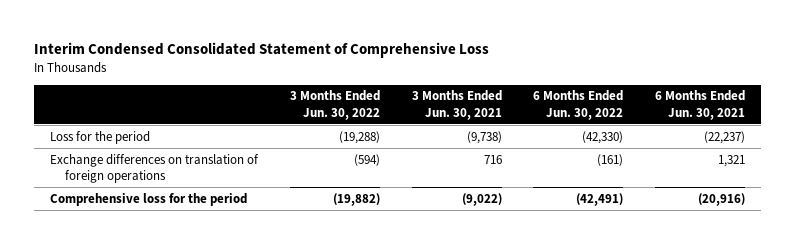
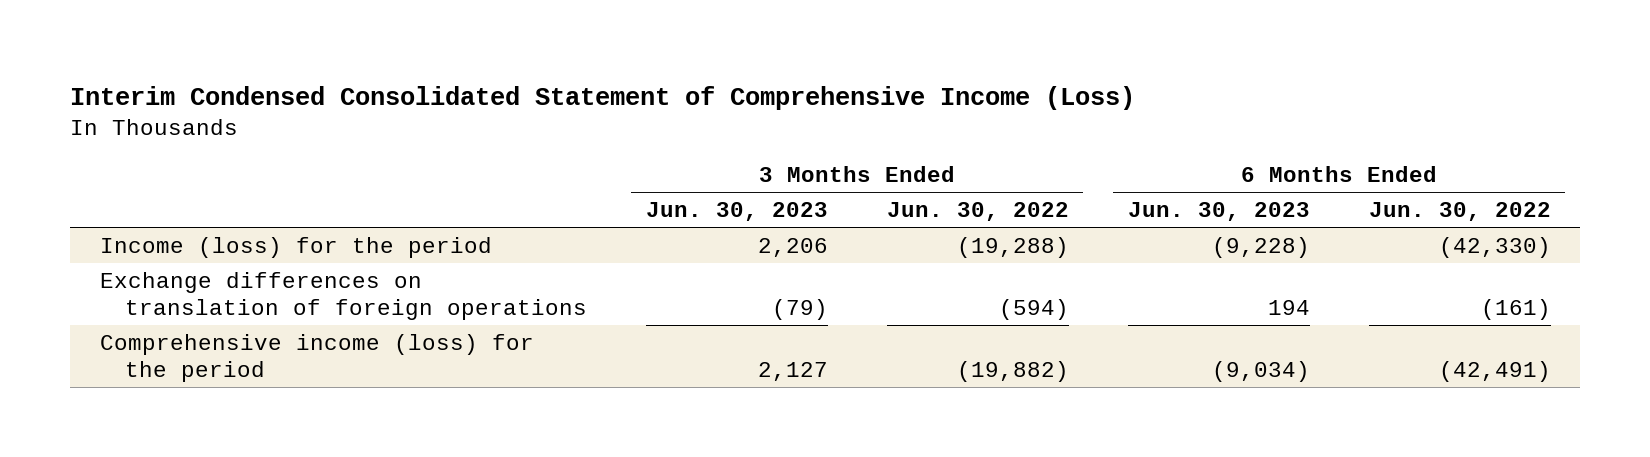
[34,42,490,59] Interim Condensed Consolidated Statement of Comprehensive Loss -> [70,86,1136,111] Interim Condensed Consolidated Statement of Comprehensive Income (Loss)
[411,90,502,120] 3 Months Ended Jun. 30, 2021 -> none
[654,90,745,120] 6 Months Ended Jun. 30, 2021 -> none
none -> [645,202,828,222] Jun. 30, 2023
none -> [1127,202,1310,222] Jun. 30, 2023
[50,130,151,144] Loss for the period -> [99,236,492,258] Income (loss) for the period
[50,192,248,206] Comprehensive loss for the period -> [99,333,534,383] Comprehensive income (loss) for the period

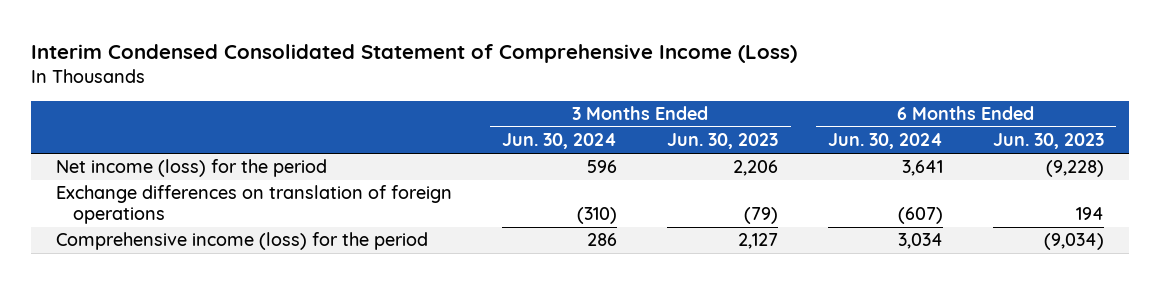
[886,202,1069,222] Jun. 30, 2022 -> none
[1368,202,1551,222] Jun. 30, 2022 -> none
none -> [502,133,618,150] Jun. 30, 2024
none -> [828,133,944,150] Jun. 30, 2024
[99,236,492,258] Income (loss) for the period -> [56,159,328,178] Net income (loss) for the period

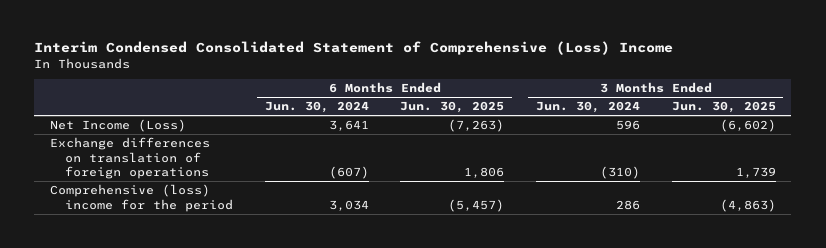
[31,43,798,63] Interim Condensed Consolidated Statement of Comprehensive Income (Loss) -> [34,41,674,56] Interim Condensed Consolidated Statement of Comprehensive (Loss) Income
[667,133,779,150] Jun. 30, 2023 -> none
[992,133,1104,150] Jun. 30, 2023 -> none
none -> [400,101,505,114] Jun. 30, 2025
none -> [671,101,776,114] Jun. 30, 2025
[56,159,328,178] Net income (loss) for the period -> [50,118,187,132] Net Income (Loss)
[56,232,429,251] Comprehensive income (loss) for the period -> [50,183,234,212] Comprehensive (loss) income for the period

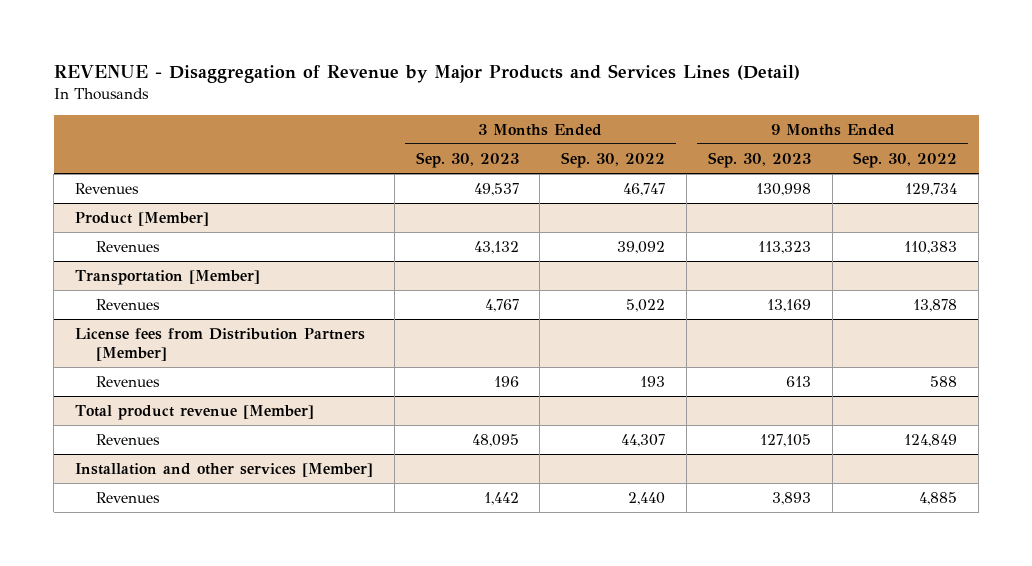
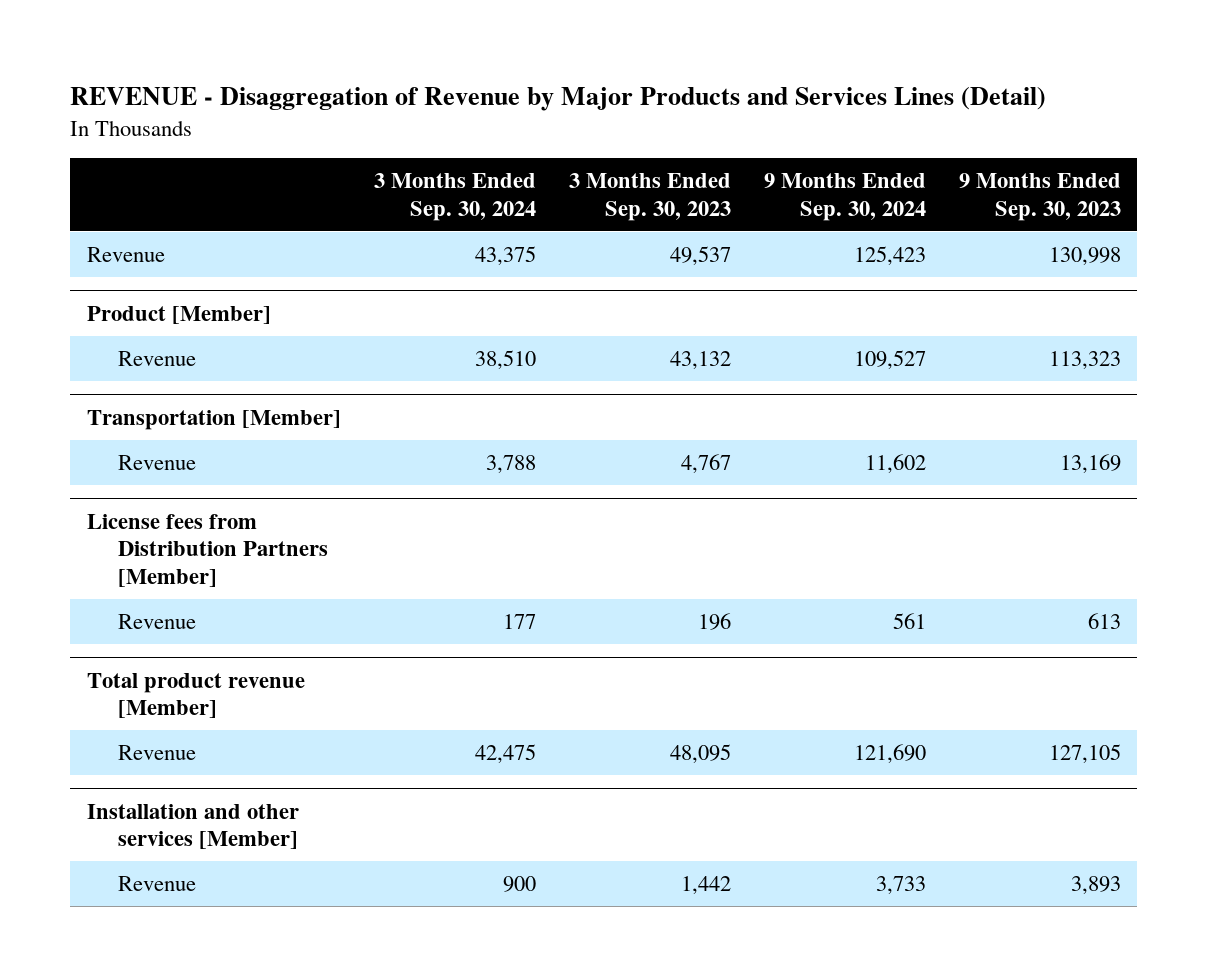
[561,151,666,168] Sep. 30, 2022 -> none
[853,151,958,168] Sep. 30, 2022 -> none
none -> [373,172,536,221] 3 Months Ended Sep. 30, 2024
none -> [763,172,926,221] 9 Months Ended Sep. 30, 2024
[74,182,139,194] Revenues -> [86,246,165,262] Revenue
[95,240,160,252] Revenues -> [118,350,197,366] Revenue
[95,298,160,310] Revenues -> [118,454,197,470] Revenue
[95,375,160,387] Revenues -> [118,613,197,629] Revenue
[95,433,160,445] Revenues -> [118,744,197,760] Revenue
[95,491,160,503] Revenues -> [118,875,197,891] Revenue

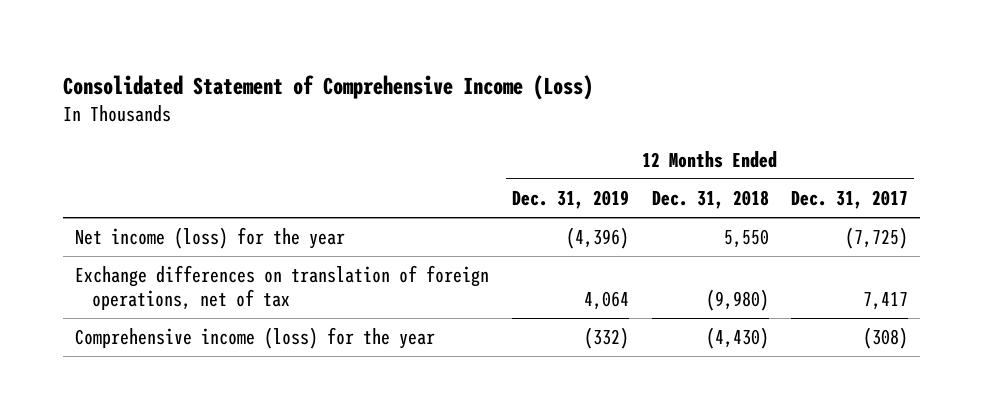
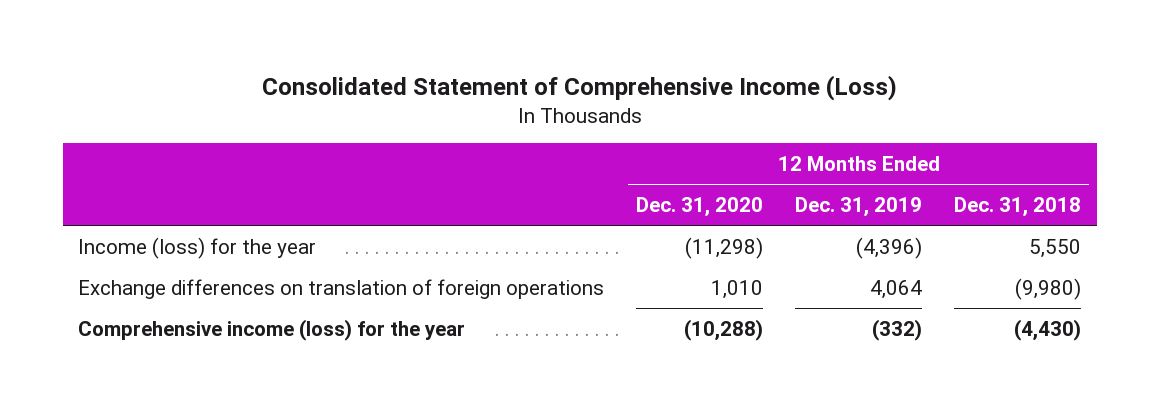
[791,189,909,209] Dec. 31, 2017 -> none
none -> [636,197,764,218] Dec. 31, 2020
[74,227,345,250] Net income (loss) for the year -> [78,236,317,259] Income (loss) for the year
[74,265,489,311] Exchange differences on translation of foreign operations, net of tax -> [78,278,605,299] Exchange differences on translation of foreign operations

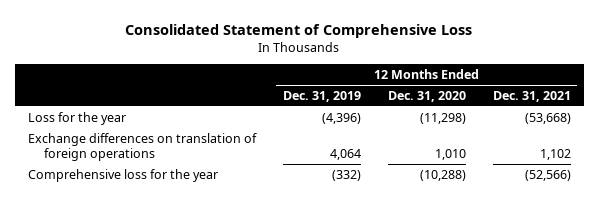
[261,74,897,101] Consolidated Statement of Comprehensive Income (Loss) -> [125,23,473,38] Consolidated Statement of Comprehensive Loss
[953,197,1081,218] Dec. 31, 2018 -> none
none -> [492,90,571,102] Dec. 31, 2021
[78,236,317,259] Income (loss) for the year -> [28,111,127,125] Loss for the year
[78,318,466,341] Comprehensive income (loss) for the year -> [28,168,219,182] Comprehensive loss for the year

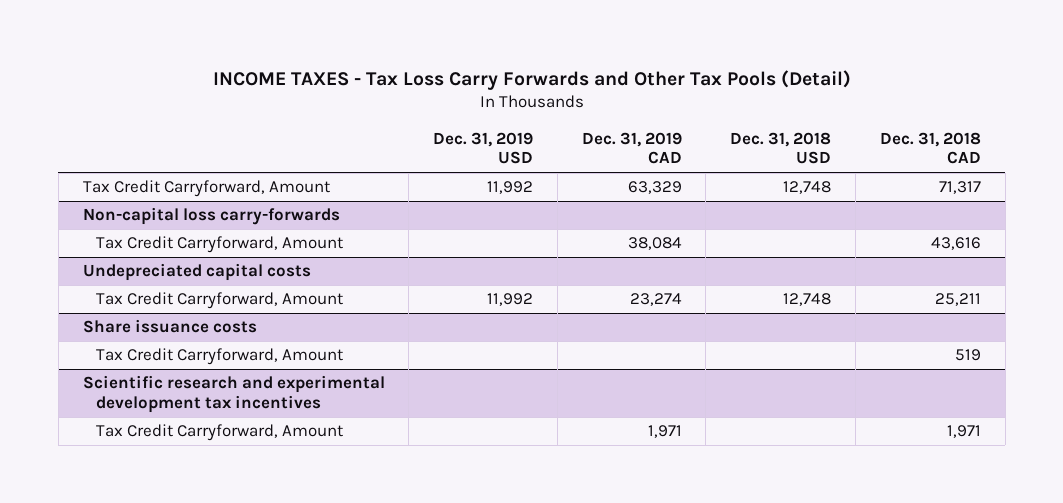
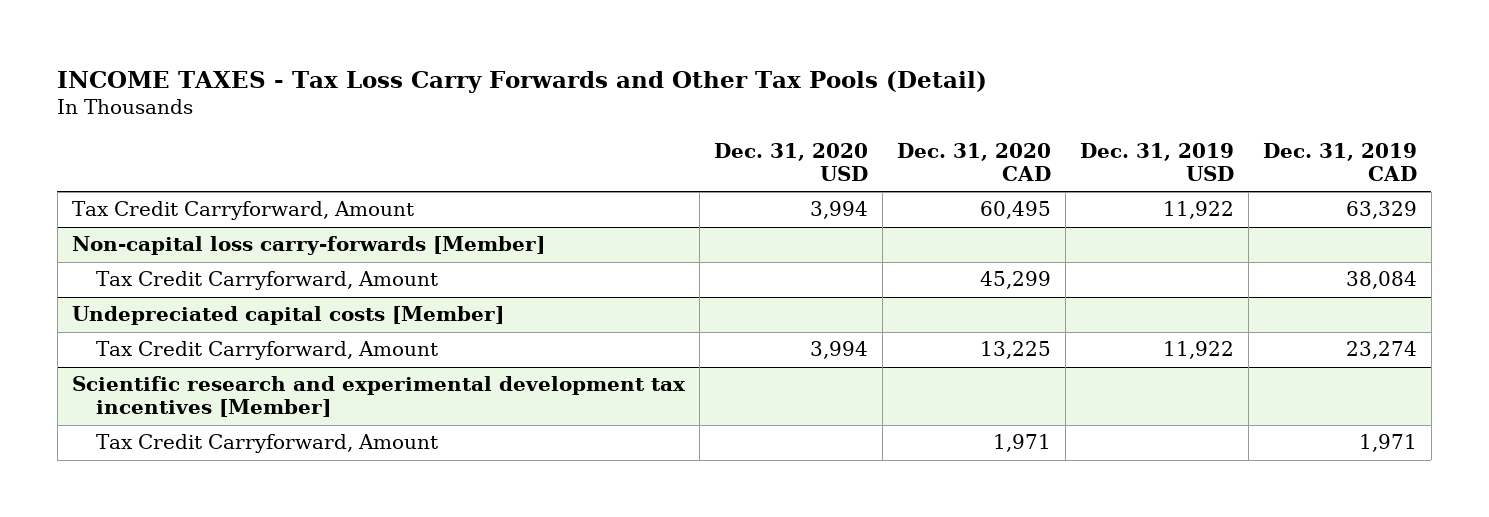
[730,131,832,165] Dec. 31, 2018 USD -> none
[879,131,981,165] Dec. 31, 2018 CAD -> none
none -> [713,142,868,181] Dec. 31, 2020 USD
none -> [896,142,1051,181] Dec. 31, 2020 CAD
[487,181,534,195] 11,992 -> [1162,201,1234,220] 11,922
[82,207,340,226] Non-capital loss carry-forwards -> [71,236,545,256] Non-capital loss carry-forwards [Member]
[82,319,257,334] Share issuance costs -> none
[95,348,343,366] Tax Credit Carryforward, Amount -> none
[82,263,311,282] Undepreciated capital costs -> [71,306,504,326] Undepreciated capital costs [Member]
[487,293,534,307] 11,992 -> [1162,341,1234,360] 11,922
[82,375,385,414] Scientific research and experimental development tax incentives -> [71,376,686,418] Scientific research and experimental development tax incentives [Member]

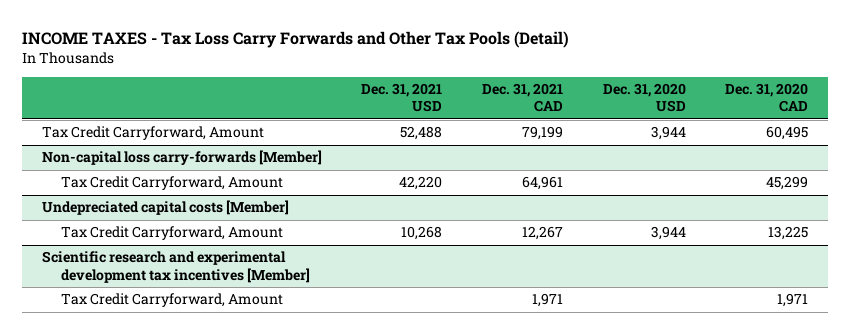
[1079,142,1234,181] Dec. 31, 2019 USD -> none
[1262,142,1417,181] Dec. 31, 2019 CAD -> none
none -> [361,83,443,113] Dec. 31, 2021 USD
none -> [481,83,563,113] Dec. 31, 2021 CAD
[809,201,868,220] 3,994 -> [650,126,686,141] 3,944
[809,341,868,360] 3,994 -> [650,226,686,241] 3,944

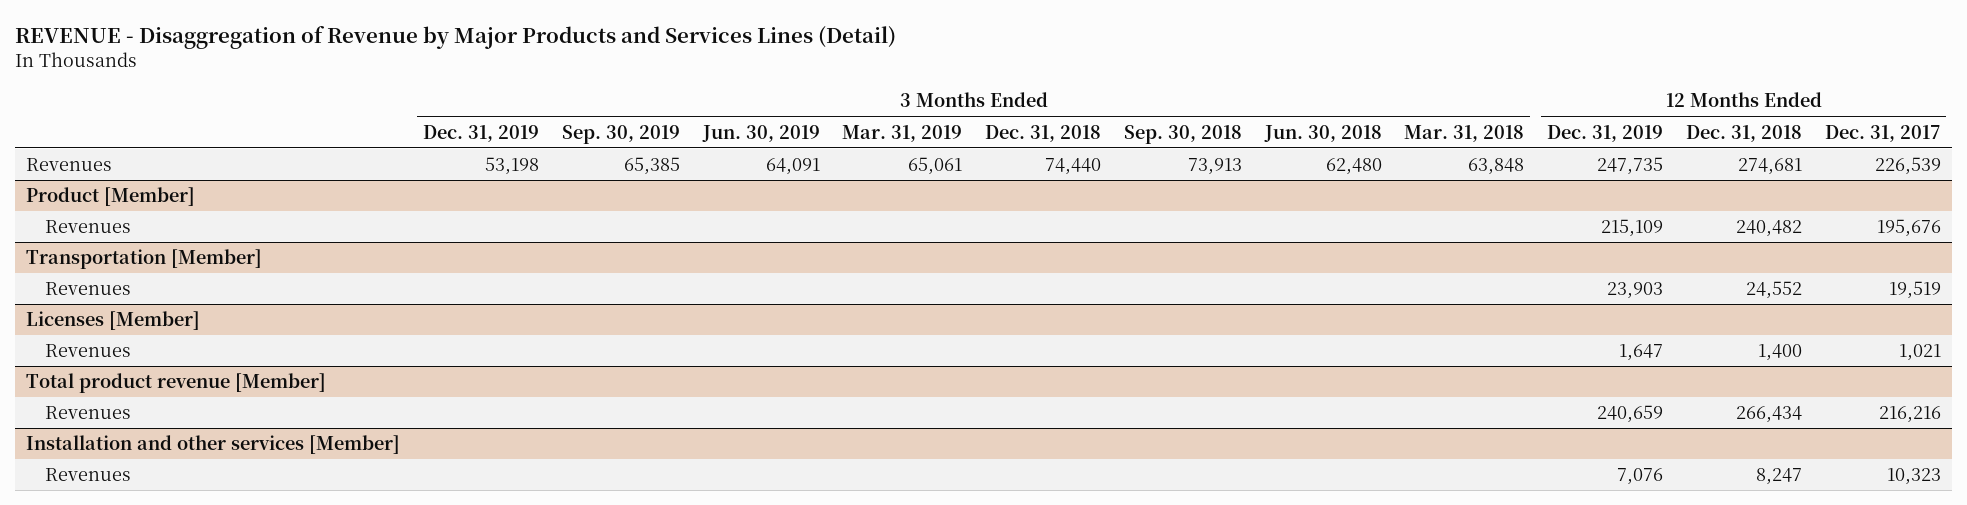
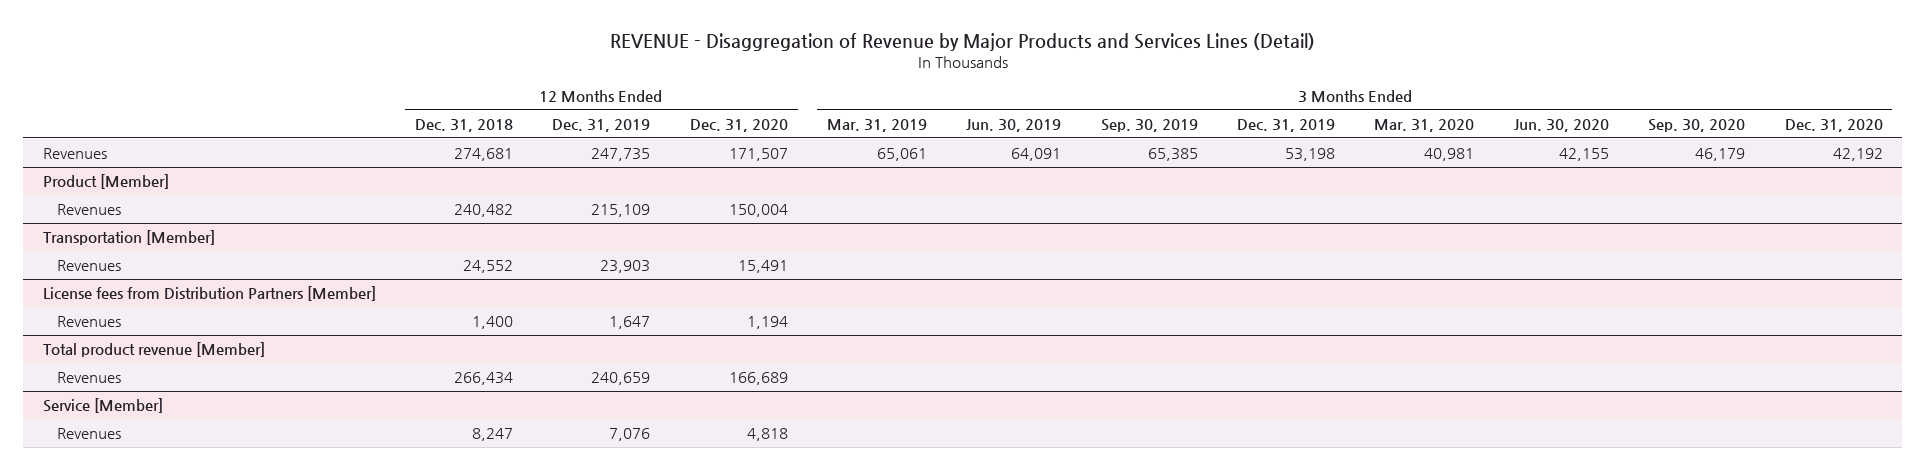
[985,124,1102,142] Dec. 31, 2018 -> none
[1123,124,1242,144] Sep. 30, 2018 -> none
[1263,124,1382,142] Jun. 30, 2018 -> none
[1404,124,1525,142] Mar. 31, 2018 -> none
[1824,124,1941,142] Dec. 31, 2017 -> none
none -> [689,119,788,133] Dec. 31, 2020
none -> [1374,119,1475,133] Mar. 31, 2020
none -> [1513,119,1609,133] Jun. 30, 2020
none -> [1648,119,1746,133] Sep. 30, 2020
none -> [1784,119,1883,133] Dec. 31, 2020
[26,311,201,331] Licenses [Member] -> [42,286,376,302] License fees from Distribution Partners [Member]
[26,435,401,455] Installation and other services [Member] -> [42,398,163,414] Service [Member]

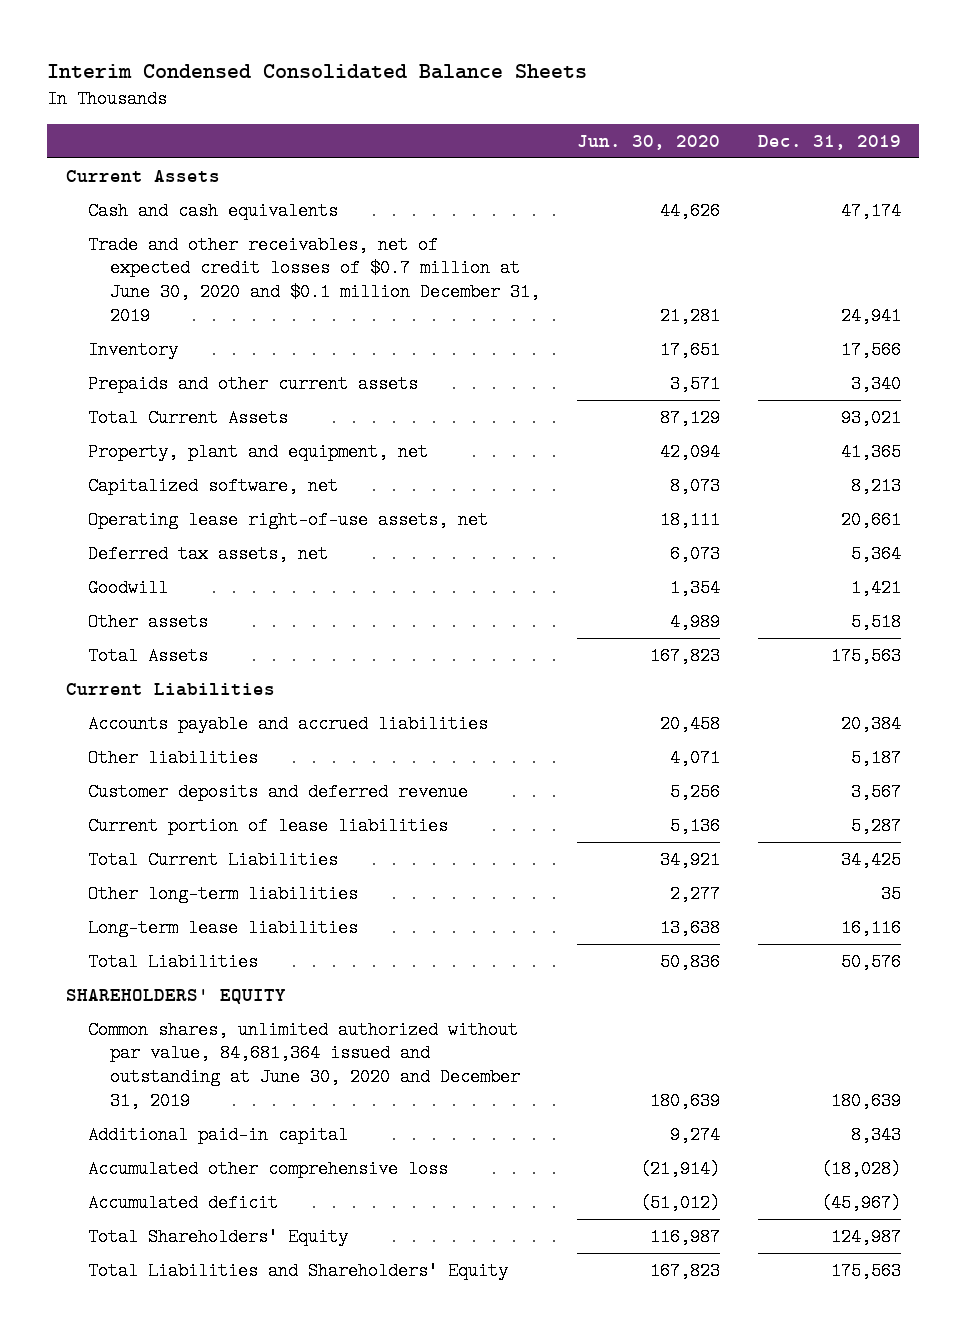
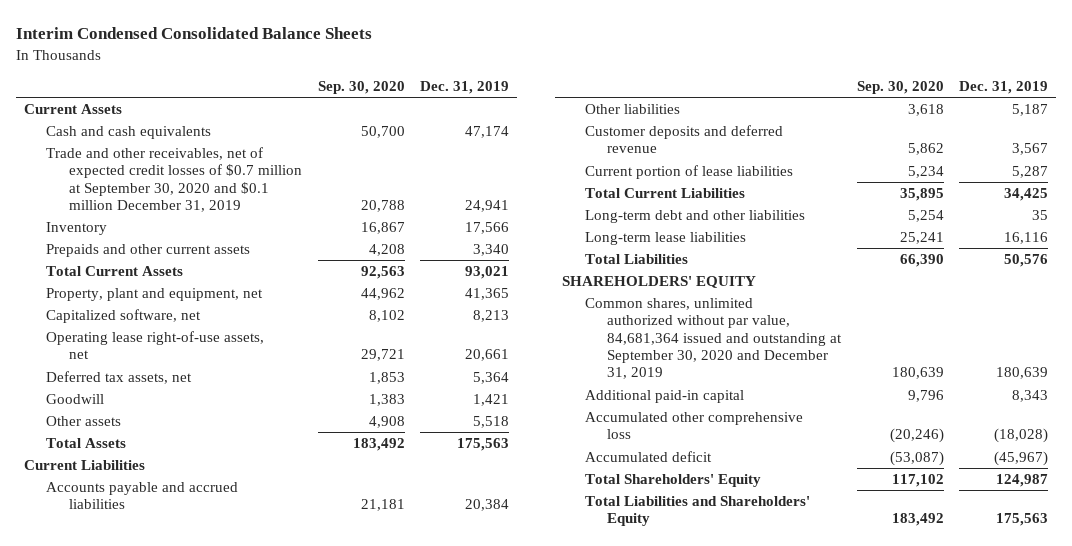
[577,134,721,150] Jun. 30, 2020 -> none
none -> [318,80,406,94] Sep. 30, 2020
[87,235,540,325] Trade and other receivables, net of expected credit losses of $0.7 million at June 30, 2020 and $0.1 million December 31, 2019 -> [46,147,302,213] Trade and other receivables, net of expected credit losses of $0.7 million at September 30, 2020 and $0.1 million December 31, 2019
[87,884,358,903] Other long-term liabilities -> [584,210,805,224] Long-term debt and other liabilities
[87,1020,520,1110] Common shares, unlimited authorized without par value, 84,681,364 issued and outstanding at June 30, 2020 and December 31, 2019 -> [584,298,843,380] Common shares, unlimited authorized without par value, 84,681,364 issued and outstanding at September 30, 2020 and December 31, 2019

